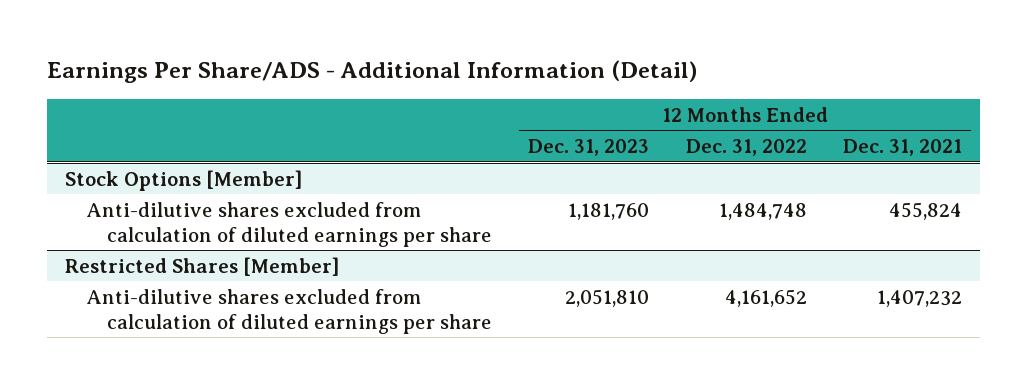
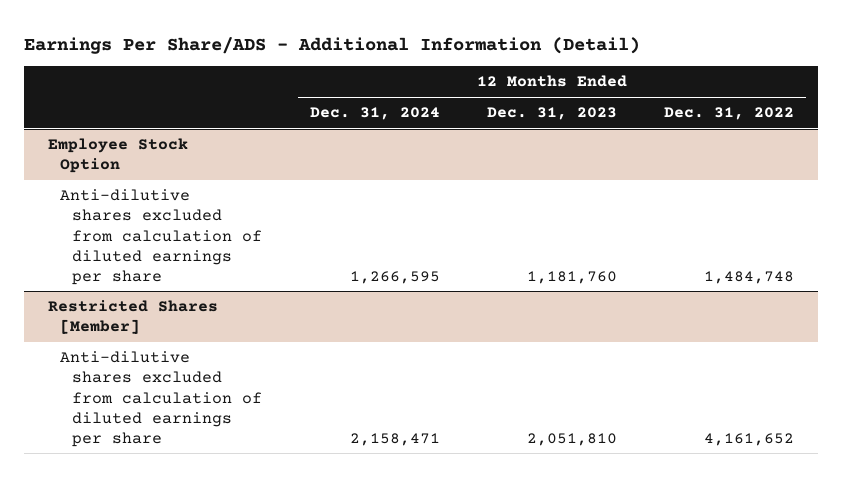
[843,139,963,157] Dec. 31, 2021 -> none
none -> [309,107,440,121] Dec. 31, 2024
[65,169,303,191] Stock Options [Member] -> [47,138,188,174] Employee Stock Option

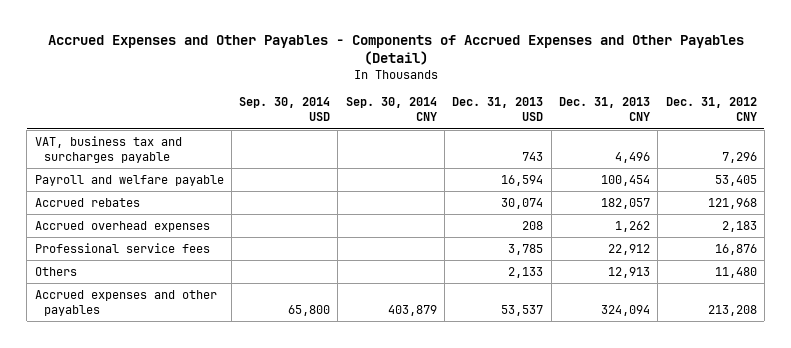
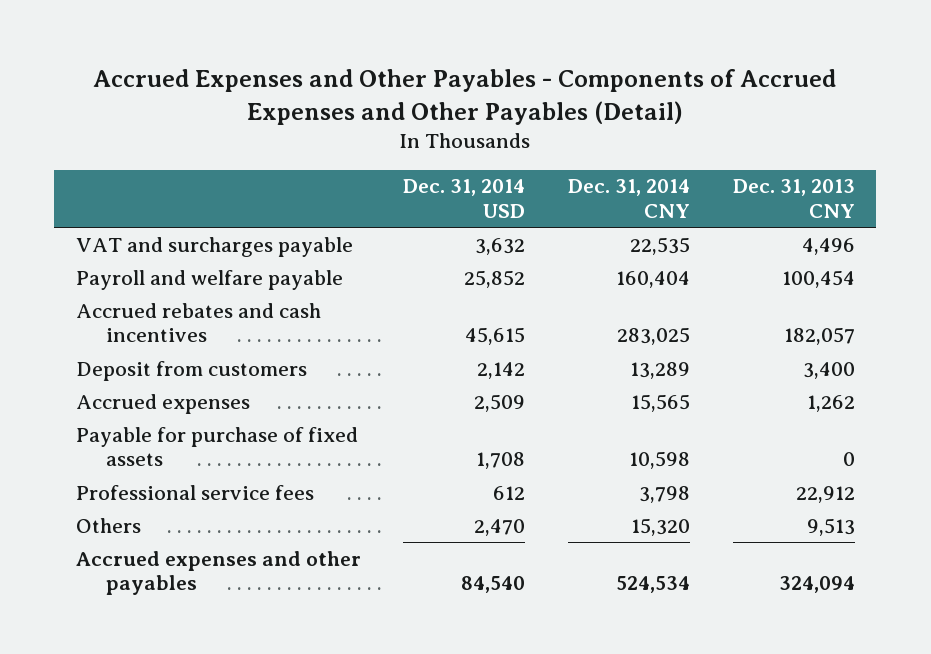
[239,97,331,122] Sep. 30, 2014 USD -> none
[345,97,437,122] Sep. 30, 2014 CNY -> none
[452,97,544,122] Dec. 31, 2013 USD -> none
[665,97,757,122] Dec. 31, 2012 CNY -> none
none -> [403,179,526,219] Dec. 31, 2014 USD
none -> [568,179,691,219] Dec. 31, 2014 CNY
[34,135,182,163] VAT, business tax and surcharges payable -> [75,236,353,257] VAT and surcharges payable
[34,197,140,207] Accrued rebates -> [75,302,321,343] Accrued rebates and cash incentives
none -> [75,360,307,381] Deposit from customers
[34,220,210,232] Accrued overhead expenses -> [75,393,250,414] Accrued expenses
none -> [75,426,358,467] Payable for purchase of fixed assets
[607,266,650,278] 12,913 -> [807,517,856,536] 9,513

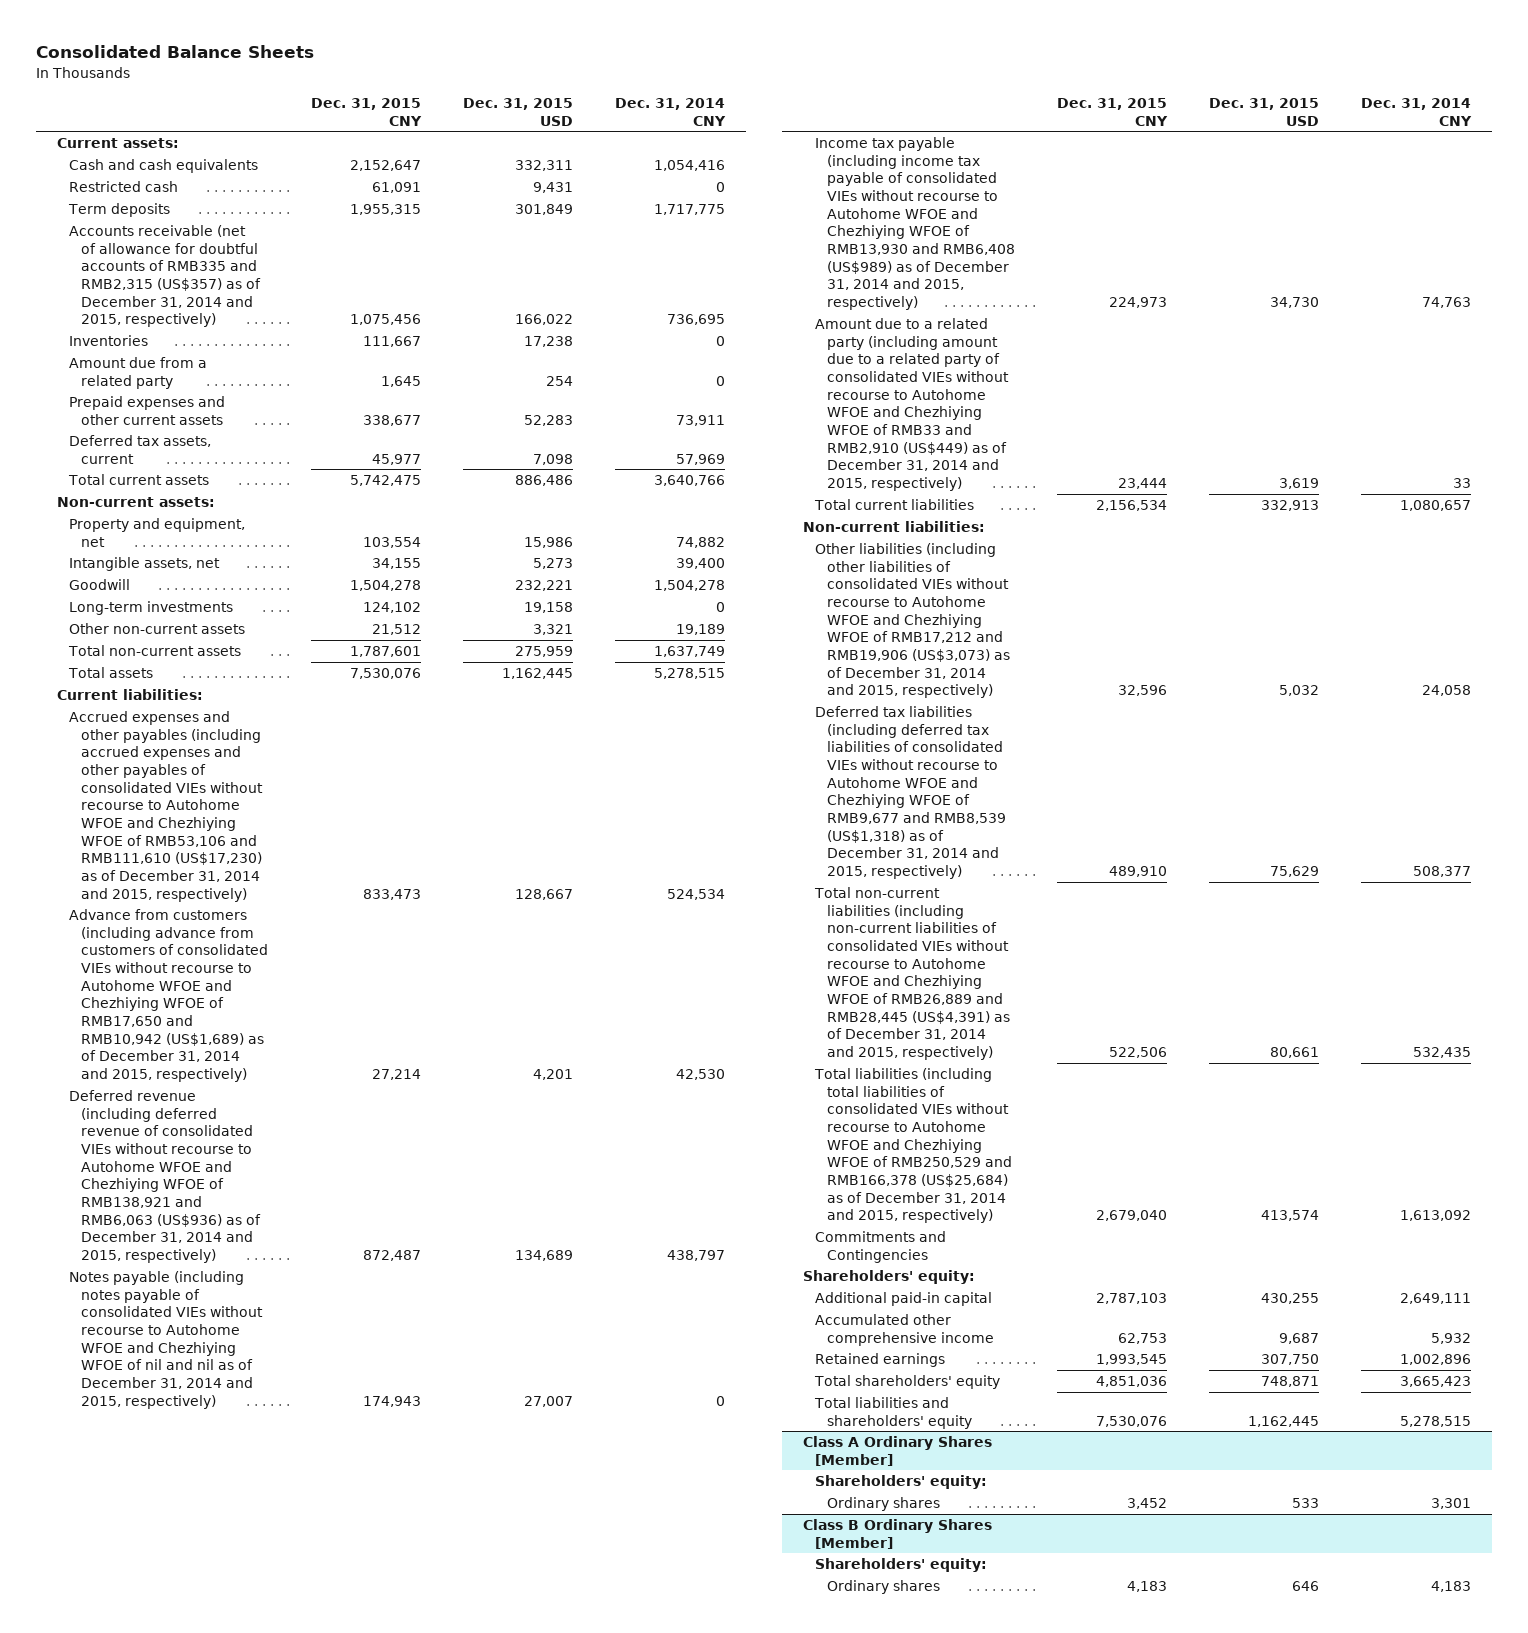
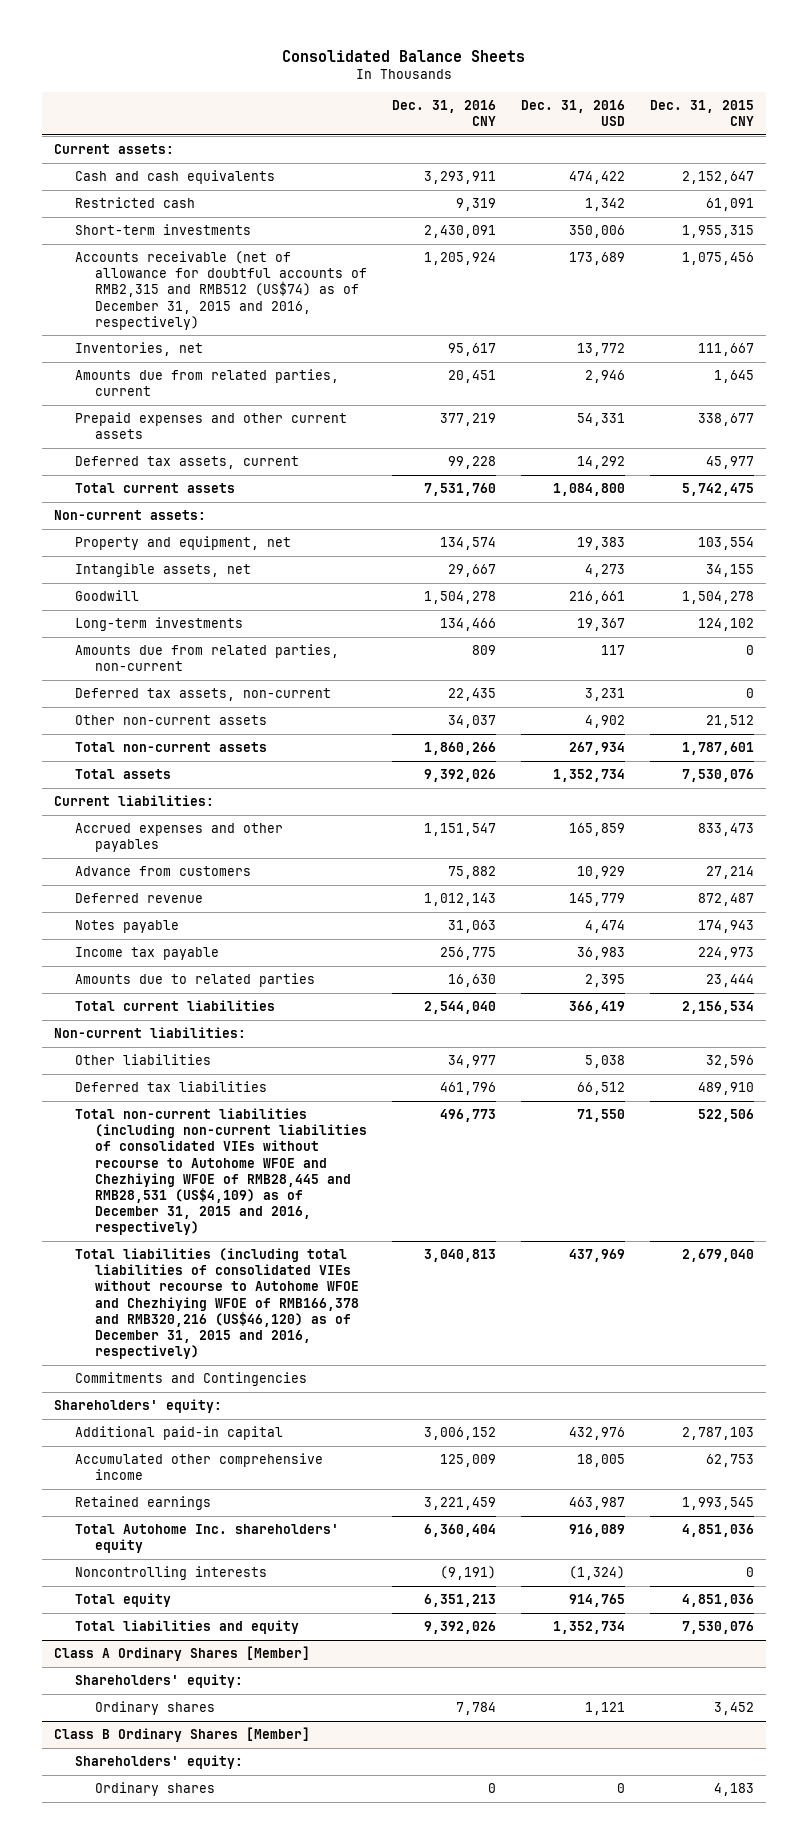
[463,97,574,126] Dec. 31, 2015 USD -> none
[615,97,727,126] Dec. 31, 2014 CNY -> none
none -> [391,100,496,127] Dec. 31, 2016 CNY
none -> [520,100,625,127] Dec. 31, 2016 USD
[68,203,171,218] Term deposits -> [74,223,251,235] Short-term investments
[69,225,261,328] Accounts receivable (net of allowance for doubtful accounts of RMB335 and RMB2,315 (US$357) as of December 31, 2014 and 2015, respectively) -> [74,250,367,330] Accounts receivable (net of allowance for doubtful accounts of RMB2,315 and RMB512 (US$74) as of December 31, 2015 and 2016, respectively)
[69,335,149,347] Inventories -> [74,341,203,356] Inventories, net
[69,357,208,389] Amount due from a related party -> [74,368,339,397] Amounts due from related parties, current
none -> [74,643,339,672] Amounts due from related parties, non-current
none -> [74,687,331,701] Deferred tax assets, non-current
[69,711,263,902] Accrued expenses and other payables (including accrued expenses and other payables of consolidated VIEs without recourse to Autohome WFOE and Chezhiying WFOE of RMB53,106 and RMB111,610 (US$17,230) as of December 31, 2014 and 2015, respectively) -> [74,822,283,853] Accrued expenses and other payables
[69,909,268,1083] Advance from customers (including advance from customers of consolidated VIEs without recourse to Autohome WFOE and Chezhiying WFOE of RMB17,650 and RMB10,942 (US$1,689) as of December 31, 2014 and 2015, respectively) -> [74,865,251,876] Advance from customers
[69,1090,261,1264] Deferred revenue (including deferred revenue of consolidated VIEs without recourse to Autohome WFOE and Chezhiying WFOE of RMB138,921 and RMB6,063 (US$936) as of December 31, 2014 and 2015, respectively) -> [74,892,203,903] Deferred revenue
[69,1271,263,1409] Notes payable (including notes payable of consolidated VIEs without recourse to Autohome WFOE and Chezhiying WFOE of nil and nil as of December 31, 2014 and 2015, respectively) -> [74,919,179,933] Notes payable
[814,137,1015,311] Income tax payable (including income tax payable of consolidated VIEs without recourse to Autohome WFOE and Chezhiying WFOE of RMB13,930 and RMB6,408 (US$989) as of December 31, 2014 and 2015, respectively) -> [74,946,219,960] Income tax payable
[814,318,1009,492] Amount due to a related party (including amount due to a related party of consolidated VIEs without recourse to Autohome WFOE and Chezhiying WFOE of RMB33 and RMB2,910 (US$449) as of December 31, 2014 and 2015, respectively) -> [74,972,315,987] Amounts due to related parties
[814,543,1010,699] Other liabilities (including other liabilities of consolidated VIEs without recourse to Autohome WFOE and Chezhiying WFOE of RMB17,212 and RMB19,906 (US$3,073) as of December 31, 2014 and 2015, respectively) -> [74,1053,211,1065] Other liabilities
[814,706,1006,880] Deferred tax liabilities (including deferred tax liabilities of consolidated VIEs without recourse to Autohome WFOE and Chezhiying WFOE of RMB9,677 and RMB8,539 (US$1,318) as of December 31, 2014 and 2015, respectively) -> [74,1080,267,1092] Deferred tax liabilities
[813,887,1010,1061] Total non-current liabilities (including non-current liabilities of consolidated VIEs without recourse to Autohome WFOE and Chezhiying WFOE of RMB26,889 and RMB28,445 (US$4,391) as of December 31, 2014 and 2015, respectively) -> [74,1107,367,1236] Total non-current liabilities (including non-current liabilities of consolidated VIEs without recourse to Autohome WFOE and Chezhiying WFOE of RMB28,445 and RMB28,531 (US$4,109) as of December 31, 2015 and 2016, respectively)
[813,1068,1012,1224] Total liabilities (including total liabilities of consolidated VIEs without recourse to Autohome WFOE and Chezhiying WFOE of RMB250,529 and RMB166,378 (US$25,684) as of December 31, 2014 and 2015, respectively) -> [74,1247,359,1360] Total liabilities (including total liabilities of consolidated VIEs without recourse to Autohome WFOE and Chezhiying WFOE of RMB166,378 and RMB320,216 (US$46,120) as of December 31, 2015 and 2016, respectively)
[813,1375,1000,1390] Total shareholders' equity -> [74,1523,339,1554] Total Autohome Inc. shareholders' equity
none -> [74,1565,267,1580] Noncontrolling interests
none -> [74,1592,171,1607] Total equity
[813,1397,972,1429] Total liabilities and shareholders' equity -> [74,1619,299,1634] Total liabilities and equity

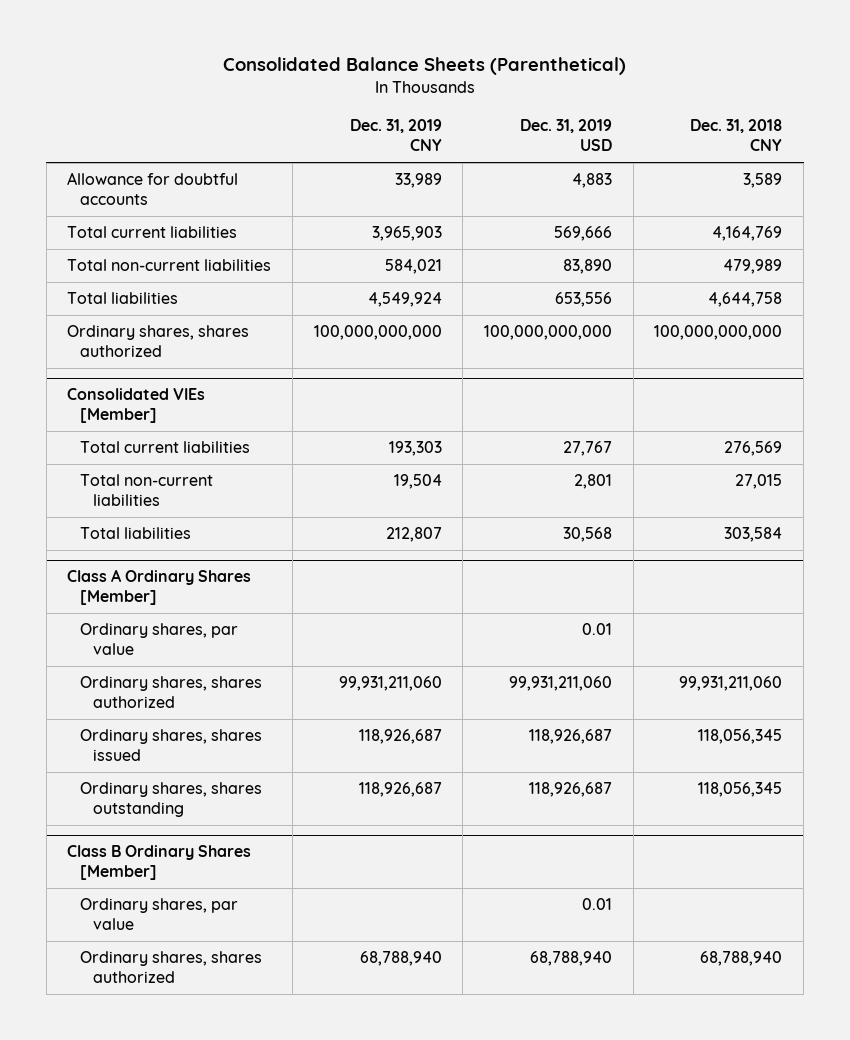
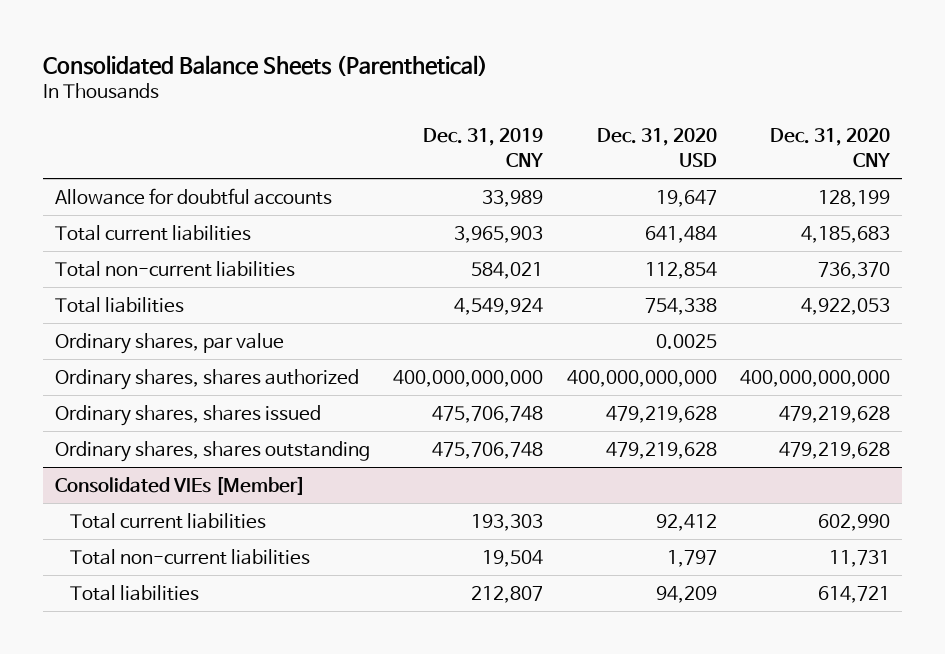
[520,119,613,152] Dec. 31, 2019 USD -> none
[690,119,783,152] Dec. 31, 2018 CNY -> none
none -> [596,128,717,167] Dec. 31, 2020 USD
none -> [770,128,891,167] Dec. 31, 2020 CNY
none -> [54,332,284,354] Ordinary shares, par value
[313,325,442,341] 100,000,000,000 -> [393,369,544,387] 400,000,000,000
none -> [54,404,321,426] Ordinary shares, shares issued
none -> [54,440,370,462] Ordinary shares, shares outstanding
[67,569,252,606] Class A Ordinary Shares [Member] -> none
[80,623,239,656] Ordinary shares, par value -> none
[80,676,263,709] Ordinary shares, shares authorized -> none
[80,729,263,762] Ordinary shares, shares issued -> none
[80,782,263,818] Ordinary shares, shares outstanding -> none
[67,845,252,881] Class B Ordinary Shares [Member] -> none
[80,898,239,931] Ordinary shares, par value -> none
[80,951,263,984] Ordinary shares, shares authorized -> none

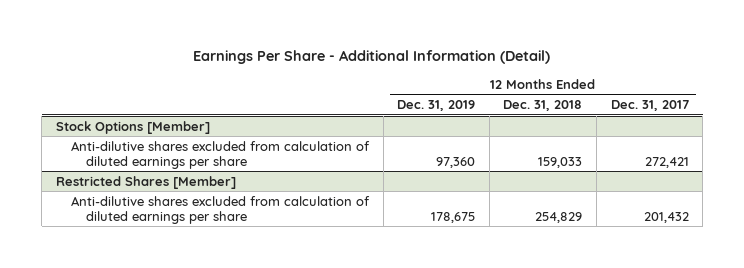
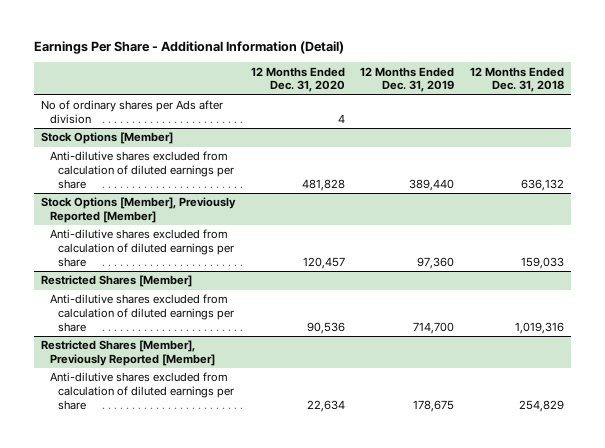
[610,100,689,112] Dec. 31, 2017 -> none
none -> [250,66,345,93] 12 Months Ended Dec. 31, 2020
none -> [41,100,224,125] No of ordinary shares per Ads after division
none -> [49,151,235,189] Anti-dilutive shares excluded from calculation of diluted earnings per share
none -> [41,197,237,224] Stock Options [Member], Previously Reported [Member]
none -> [49,294,235,332] Anti-dilutive shares excluded from calculation of diluted earnings per share
none -> [41,340,215,367] Restricted Shares [Member], Previously Reported [Member]

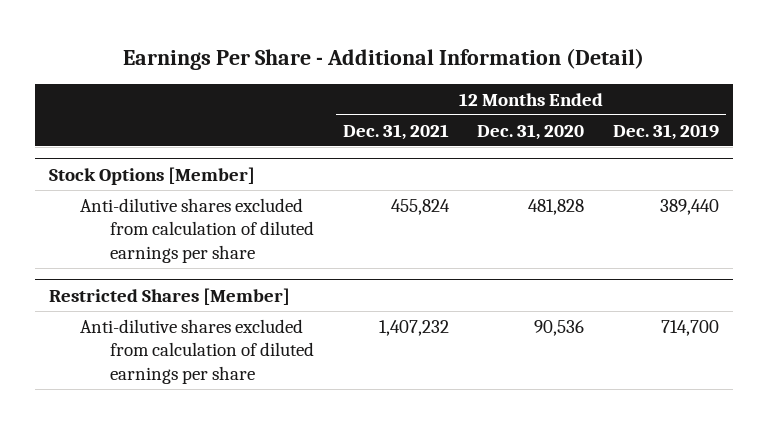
[469,66,564,93] 12 Months Ended Dec. 31, 2018 -> none
none -> [342,123,449,140] Dec. 31, 2021
[41,100,224,125] No of ordinary shares per Ads after division -> none
[41,197,237,224] Stock Options [Member], Previously Reported [Member] -> none
[49,229,235,267] Anti-dilutive shares excluded from calculation of diluted earnings per share -> none
[41,340,215,367] Restricted Shares [Member], Previously Reported [Member] -> none
[49,372,235,410] Anti-dilutive shares excluded from calculation of diluted earnings per share -> none

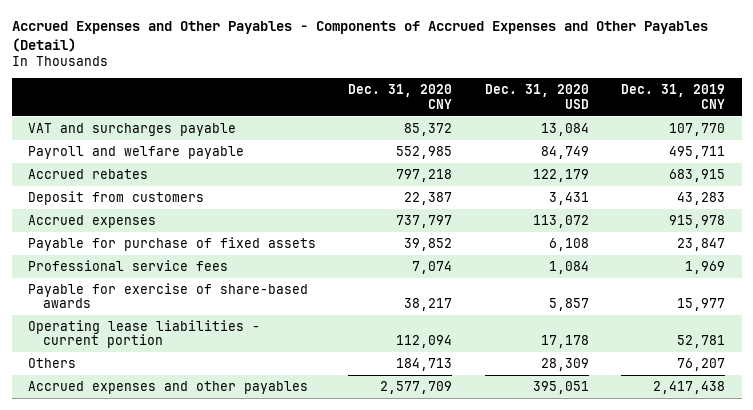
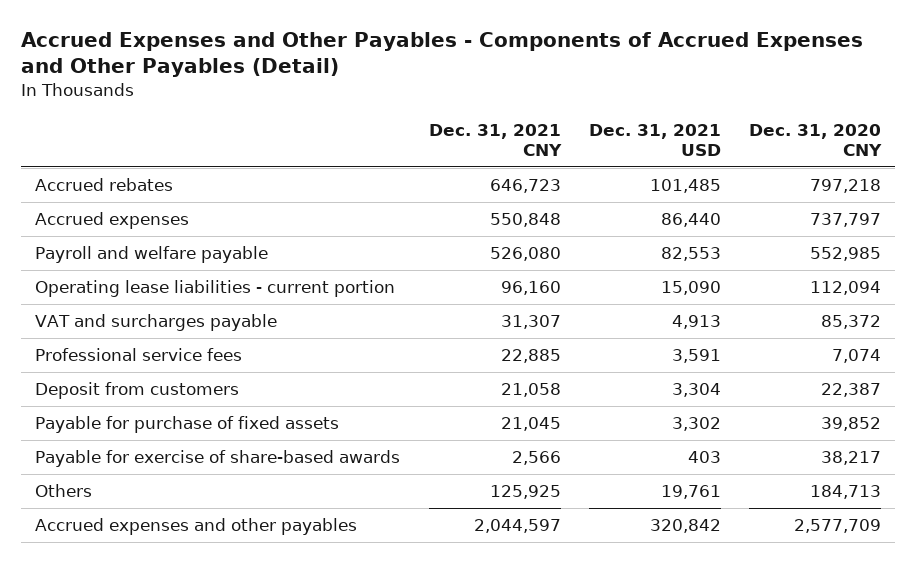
[484,84,589,109] Dec. 31, 2020 USD -> none
[621,84,726,109] Dec. 31, 2019 CNY -> none
none -> [428,123,562,157] Dec. 31, 2021 CNY
none -> [588,123,721,157] Dec. 31, 2021 USD
[27,145,244,159] Payroll and welfare payable -> [35,245,269,263] Payroll and welfare payable
[27,319,260,349] Operating lease liabilities - current portion -> [35,279,396,297] Operating lease liabilities - current portion
[27,122,236,136] VAT and surcharges payable -> [35,313,278,331] VAT and surcharges payable
[27,190,204,205] Deposit from customers -> [35,381,240,399] Deposit from customers
[27,236,316,251] Payable for purchase of fixed assets -> [35,415,340,433] Payable for purchase of fixed assets

